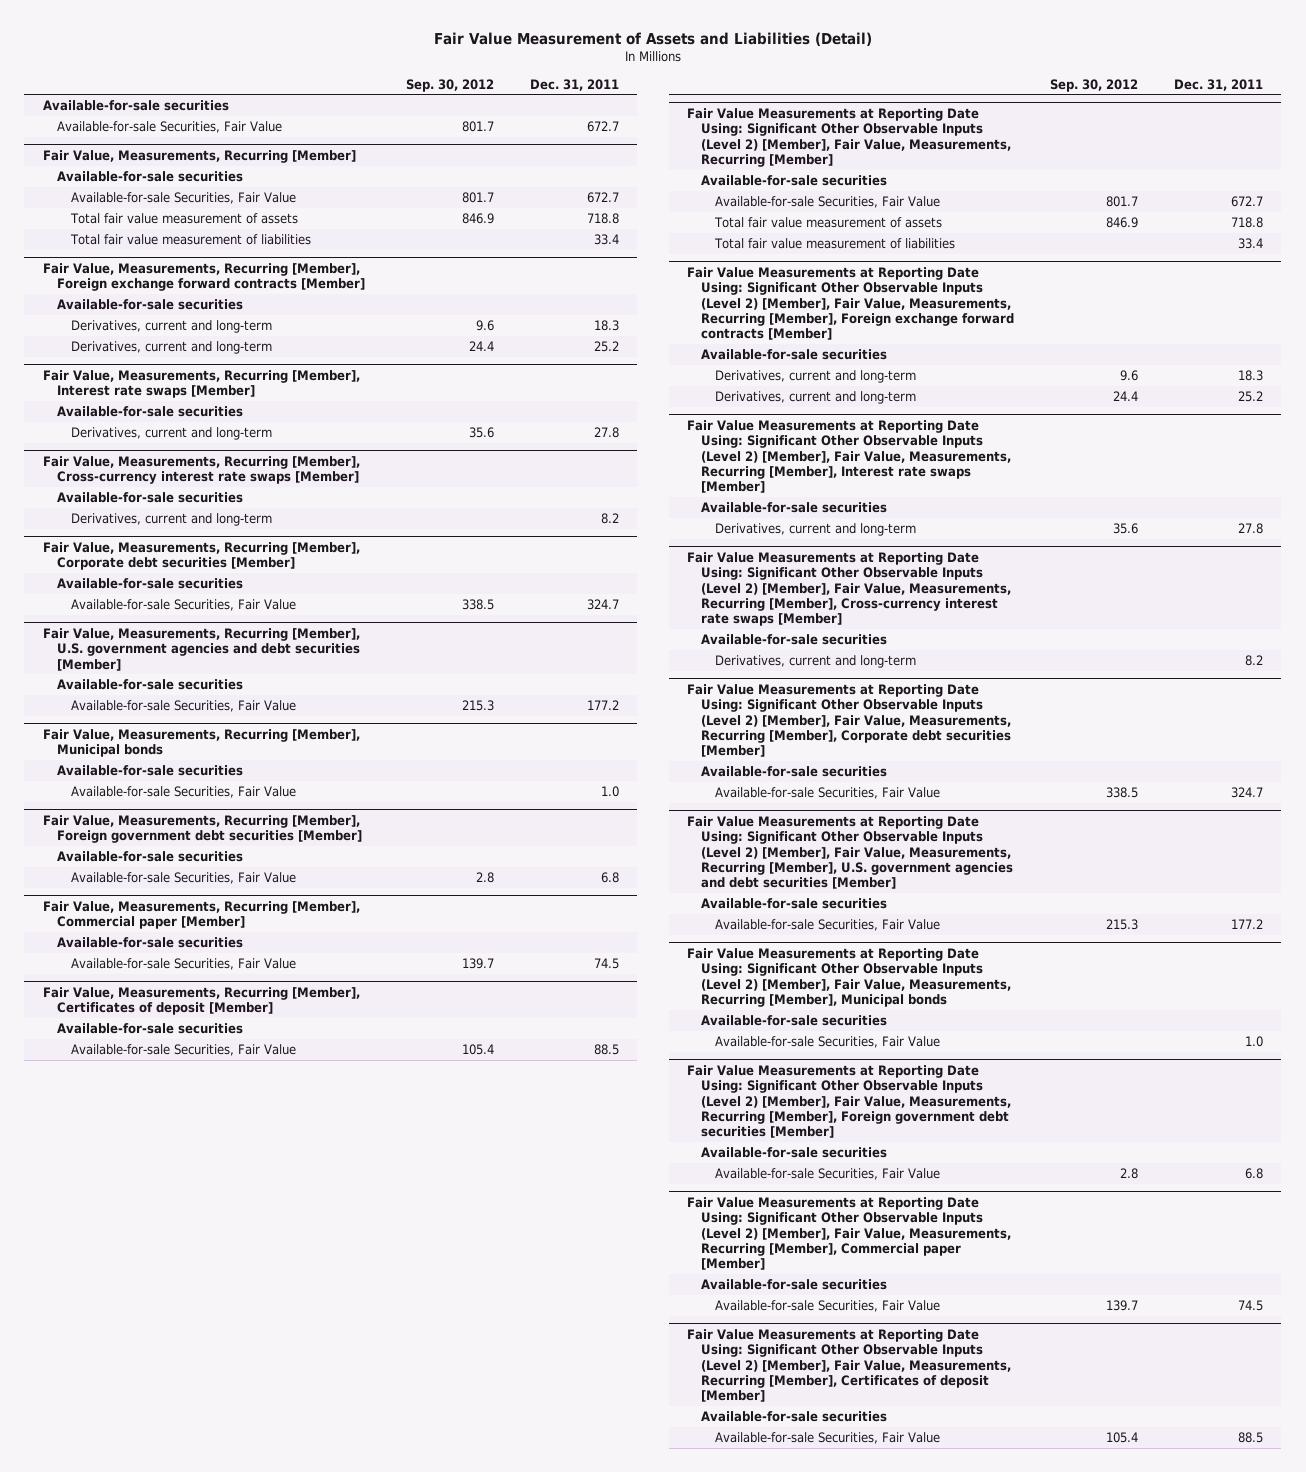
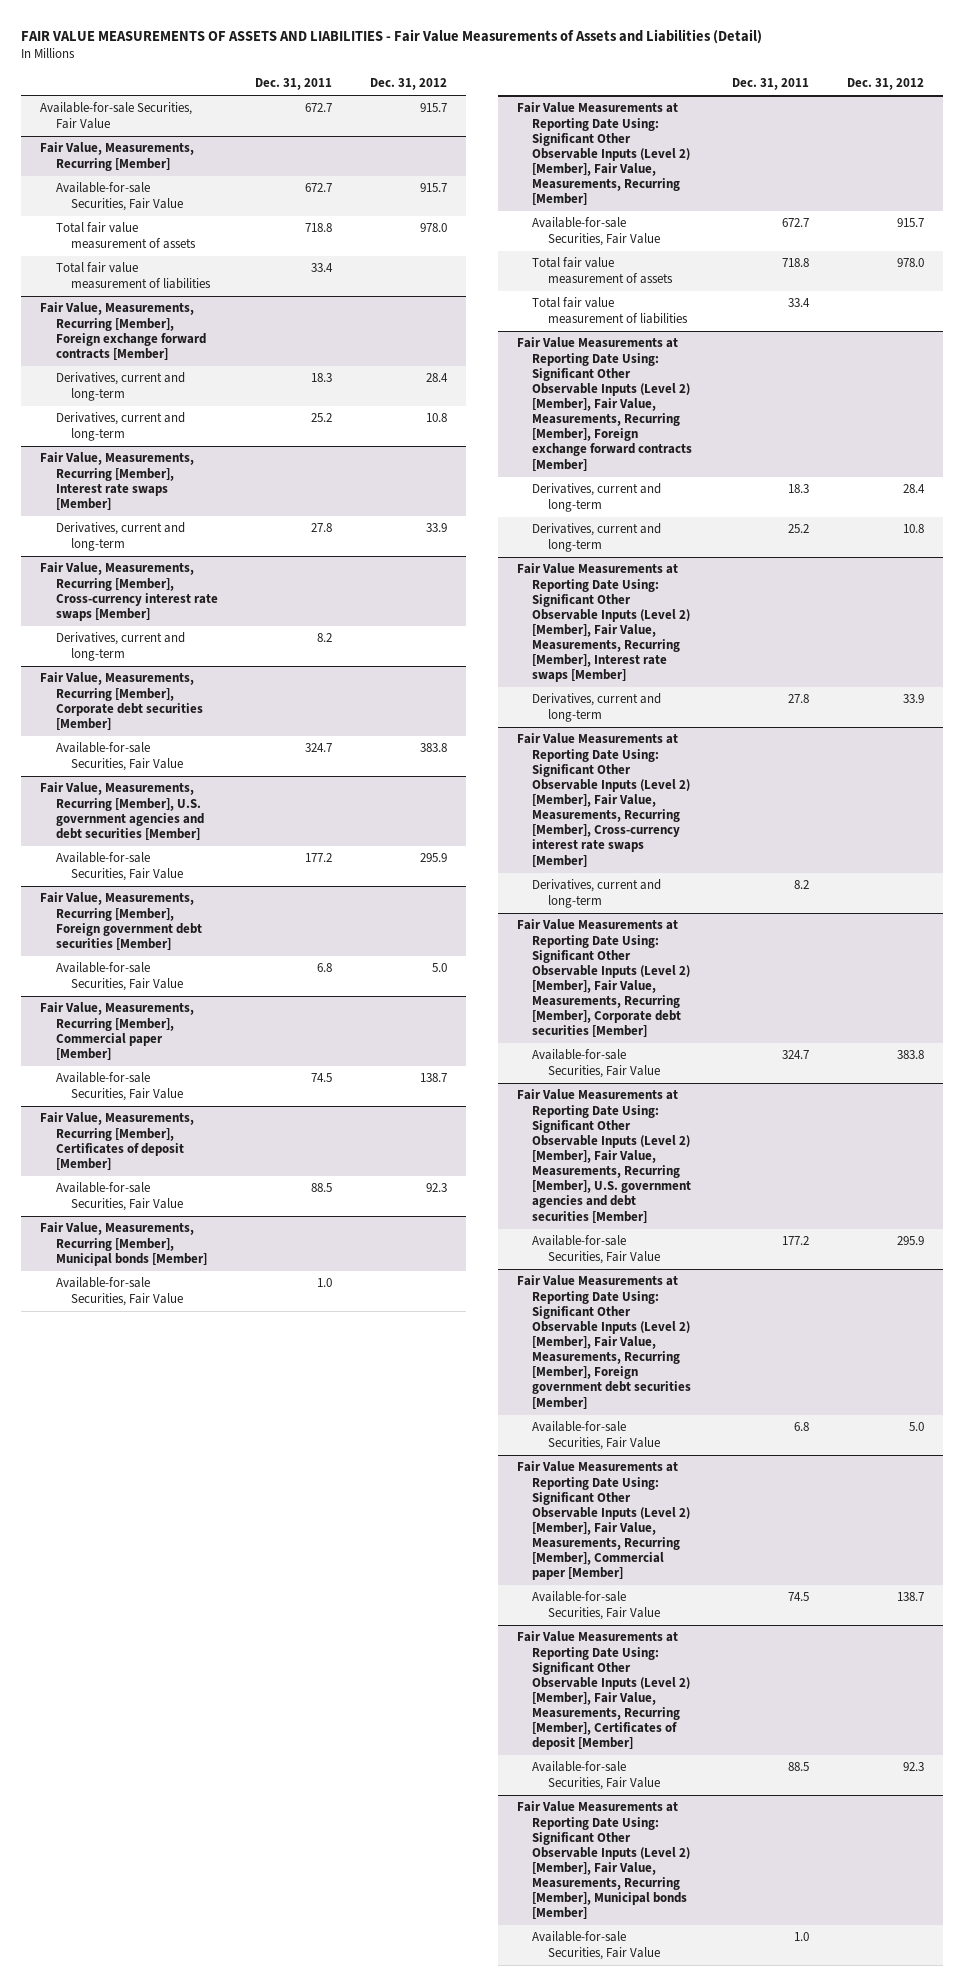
[433,31,872,46] Fair Value Measurement of Assets and Liabilities (Detail) -> [20,28,762,44] FAIR VALUE MEASUREMENTS OF ASSETS AND LIABILITIES - Fair Value Measurements of Assets and Liabilities (Detail)
[405,78,494,92] Sep. 30, 2012 -> none
none -> [369,78,447,91] Dec. 31, 2012
[42,100,229,112] Available-for-sale securities -> none
[56,171,243,183] Available-for-sale securities -> none
[56,299,243,311] Available-for-sale securities -> none
[56,406,243,418] Available-for-sale securities -> none
[56,492,243,504] Available-for-sale securities -> none
[56,578,243,590] Available-for-sale securities -> none
[56,679,243,691] Available-for-sale securities -> none
[42,728,360,758] Fair Value, Measurements, Recurring [Member], Municipal bonds -> none
[56,765,243,777] Available-for-sale securities -> none
[70,786,296,799] Available-for-sale Securities, Fair Value -> none
[56,851,243,863] Available-for-sale securities -> none
[56,937,243,949] Available-for-sale securities -> none
[56,1023,243,1035] Available-for-sale securities -> none
none -> [39,1222,207,1266] Fair Value, Measurements, Recurring [Member], Municipal bonds [Member]
none -> [55,1277,184,1306] Available-for-sale Securities, Fair Value
[700,175,887,187] Available-for-sale securities -> none
[700,349,887,361] Available-for-sale securities -> none
[700,502,887,514] Available-for-sale securities -> none
[700,634,887,646] Available-for-sale securities -> none
[700,766,887,778] Available-for-sale securities -> none
[700,898,887,910] Available-for-sale securities -> none
[686,947,1011,1007] Fair Value Measurements at Reporting Date Using: Significant Other Observable Inputs (Level 2) [Member], Fair Value, Measurements, Recurring [Member], Municipal bonds -> none
[700,1015,887,1027] Available-for-sale securities -> none
[715,1036,941,1049] Available-for-sale Securities, Fair Value -> none
[700,1147,887,1159] Available-for-sale securities -> none
[700,1279,887,1291] Available-for-sale securities -> none
[700,1411,887,1423] Available-for-sale securities -> none
none -> [516,1801,691,1920] Fair Value Measurements at Reporting Date Using: Significant Other Observable Inputs (Level 2) [Member], Fair Value, Measurements, Recurring [Member], Municipal bonds [Member]
none -> [532,1931,661,1960] Available-for-sale Securities, Fair Value

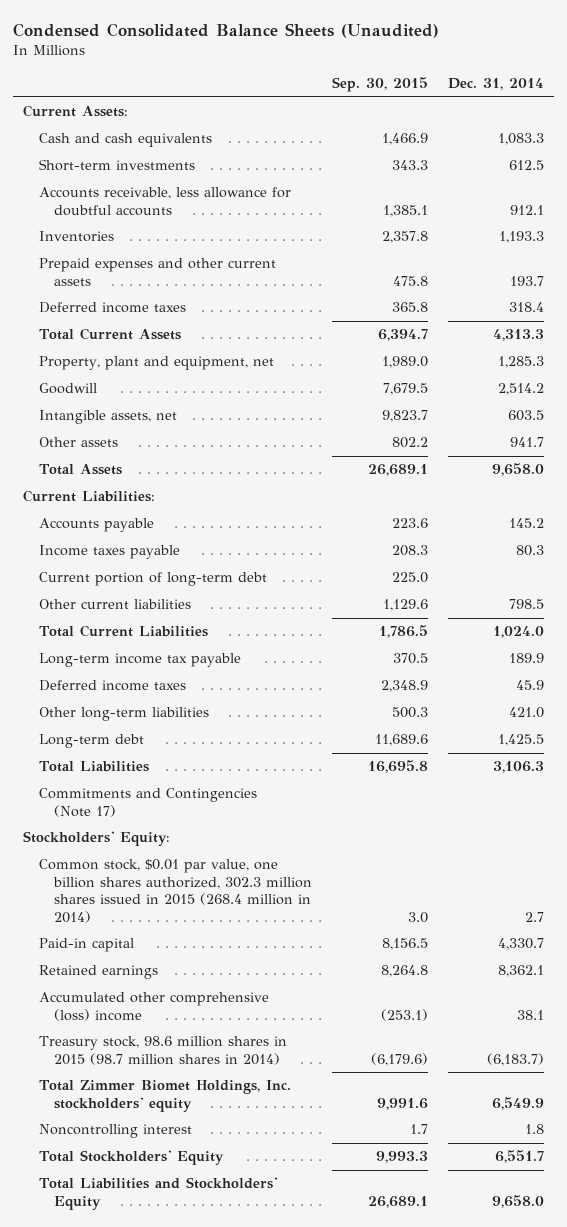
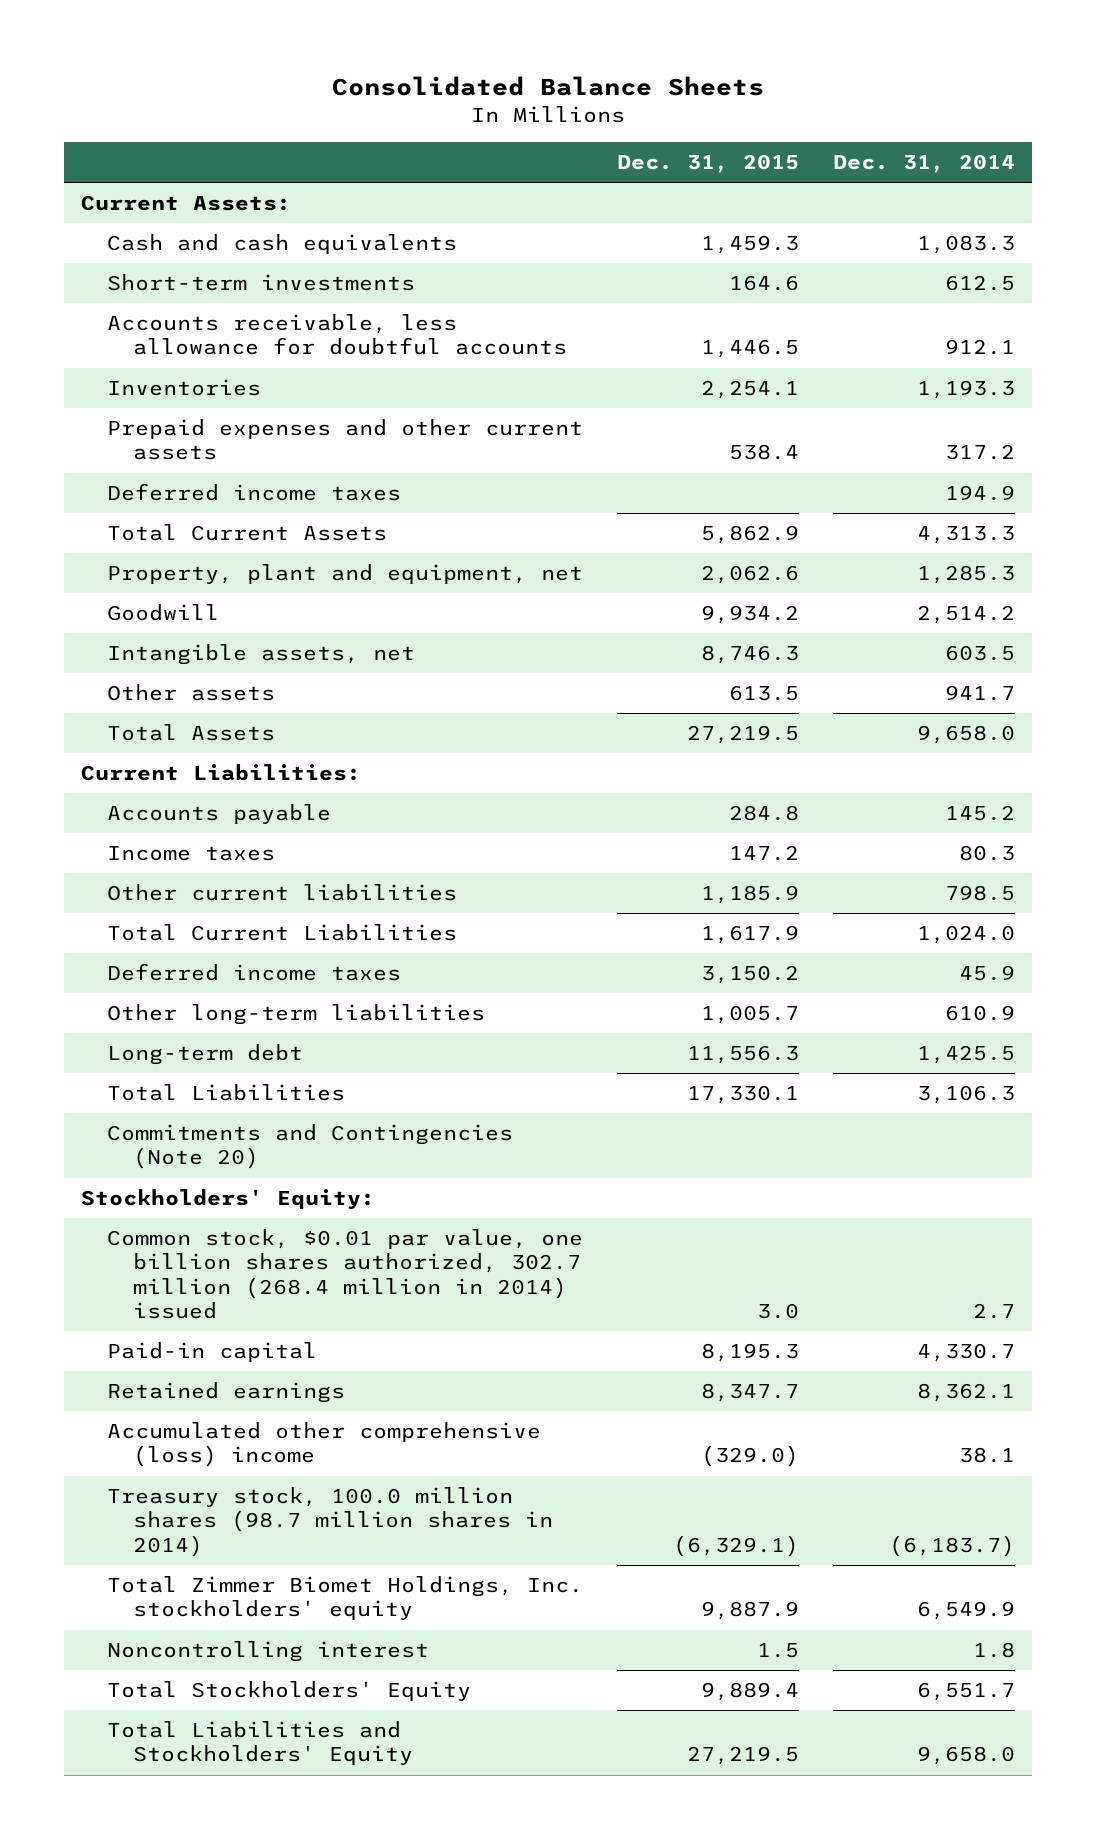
[12,22,439,38] Condensed Consolidated Balance Sheets (Unaudited) -> [332,75,765,96] Consolidated Balance Sheets
[332,77,429,93] Sep. 30, 2015 -> none
none -> [617,154,800,174] Dec. 31, 2015
[510,275,545,286] 193.7 -> [945,444,1016,461] 317.2
[509,302,545,313] 318.4 -> [945,485,1016,502] 194.9
[38,572,267,587] Current portion of long-term debt -> none
[38,545,180,560] Income taxes payable -> [107,846,276,862] Income taxes
[38,653,241,668] Long-term income tax payable -> none
[509,707,545,719] 421.0 -> [945,1005,1016,1022] 610.9
[38,788,257,817] Commitments and Contingencies (Note 17) -> [107,1124,514,1170] Commitments and Contingencies (Note 20)
[38,859,313,923] Common stock, $0.01 par value, one billion shares authorized, 302.3 million shares issued in 2015 (268.4 million in 2014) -> [107,1229,584,1319] Common stock, $0.01 par value, one billion shares authorized, 302.7 million (268.4 million in 2014) issued
[38,1036,287,1065] Treasury stock, 98.6 million shares in 2015 (98.7 million shares in 2014) -> [107,1487,554,1557] Treasury stock, 100.0 million shares (98.7 million shares in 2014)

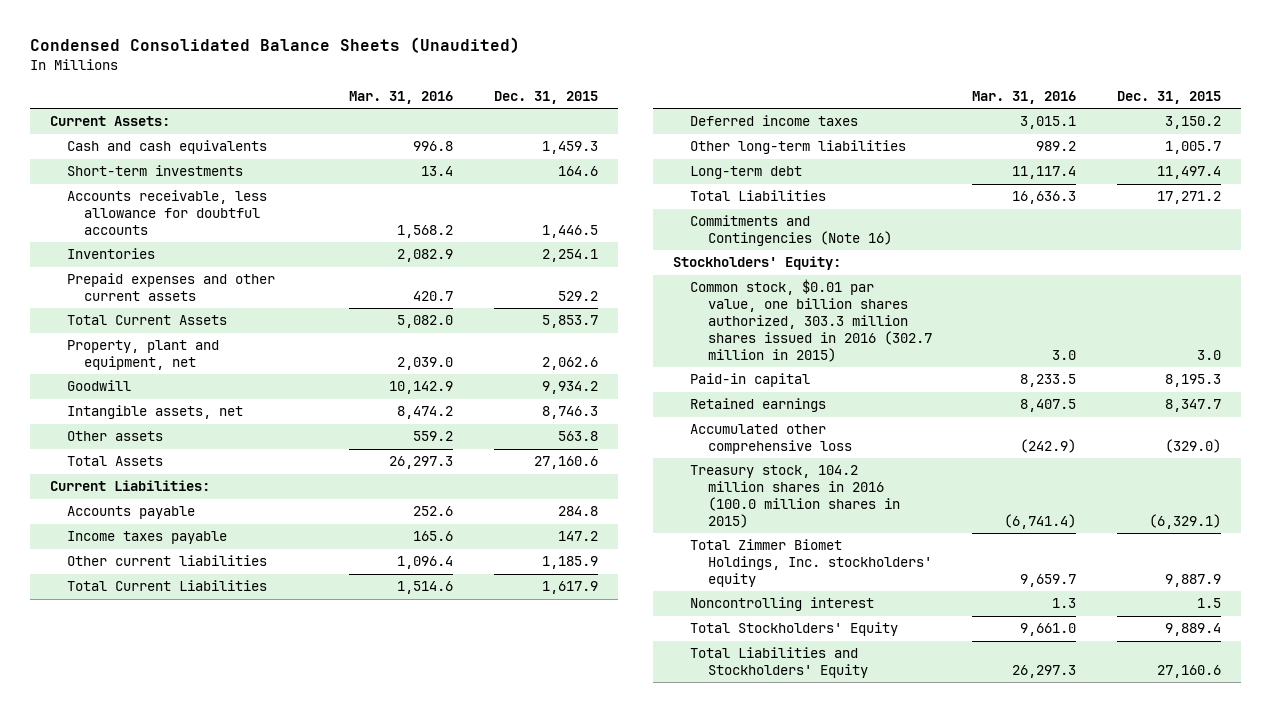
[332,75,765,96] Consolidated Balance Sheets -> [29,37,520,54] Condensed Consolidated Balance Sheets (Unaudited)
[833,154,1016,174] Dec. 31, 2014 -> none
none -> [349,91,454,105] Mar. 31, 2016
[107,483,402,502] Deferred income taxes -> none
[729,444,800,461] 538.4 -> [557,291,598,302] 529.2
[701,525,800,545] 5,862.9 -> [541,315,598,329] 5,853.7
[729,685,800,702] 613.5 -> [557,431,598,442] 563.8
[687,725,800,745] 27,219.5 -> [533,456,598,470] 27,160.6
[107,846,276,862] Income taxes -> [67,531,228,545] Income taxes payable
[687,1045,800,1065] 11,556.3 -> [1157,166,1222,180] 11,497.4
[687,1085,800,1105] 17,330.1 -> [1157,191,1222,205] 17,271.2
[107,1124,514,1170] Commitments and Contingencies (Note 20) -> [690,215,892,247] Commitments and Contingencies (Note 16)
[107,1229,584,1319] Common stock, $0.01 par value, one billion shares authorized, 302.7 million (268.4 million in 2014) issued -> [690,279,932,362] Common stock, $0.01 par value, one billion shares authorized, 303.3 million shares issued in 2016 (302.7 million in 2015)
[107,1422,542,1468] Accumulated other comprehensive (loss) income -> [690,424,852,455] Accumulated other comprehensive loss
[107,1487,554,1557] Treasury stock, 100.0 million shares (98.7 million shares in 2014) -> [690,465,900,528] Treasury stock, 104.2 million shares in 2016 (100.0 million shares in 2015)
[687,1746,800,1766] 27,219.5 -> [1157,665,1222,679] 27,160.6

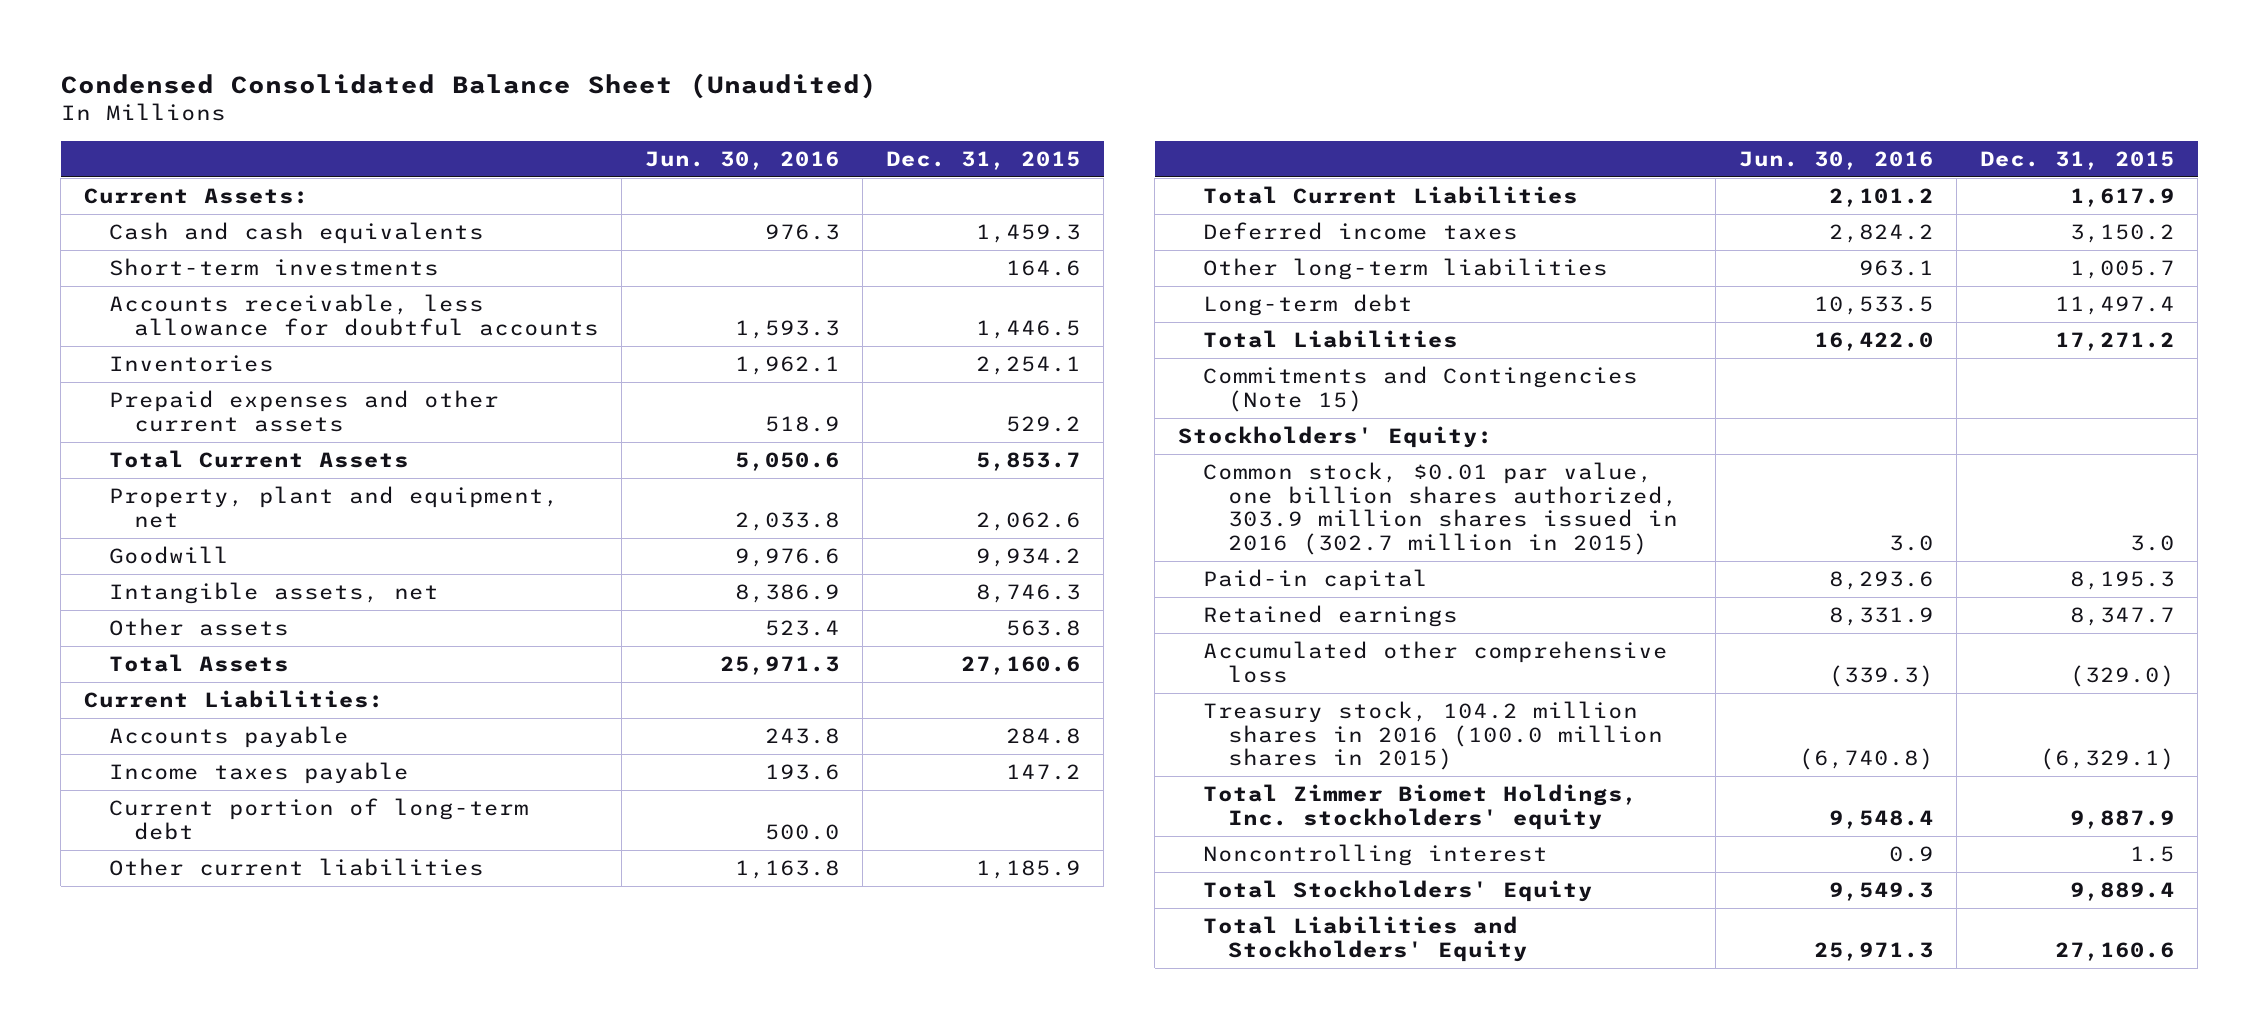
[29,37,520,54] Condensed Consolidated Balance Sheets (Unaudited) -> [60,72,877,99] Condensed Consolidated Balance Sheet (Unaudited)
[349,91,454,105] Mar. 31, 2016 -> none
none -> [644,150,840,170] Jun. 30, 2016
none -> [108,798,529,840] Current portion of long-term debt
[690,215,892,247] Commitments and Contingencies (Note 16) -> [1202,366,1638,412] Commitments and Contingencies (Note 15)
[690,279,932,362] Common stock, $0.01 par value, one billion shares authorized, 303.3 million shares issued in 2016 (302.7 million in 2015) -> [1202,462,1678,555] Common stock, $0.01 par value, one billion shares authorized, 303.9 million shares issued in 2016 (302.7 million in 2015)

